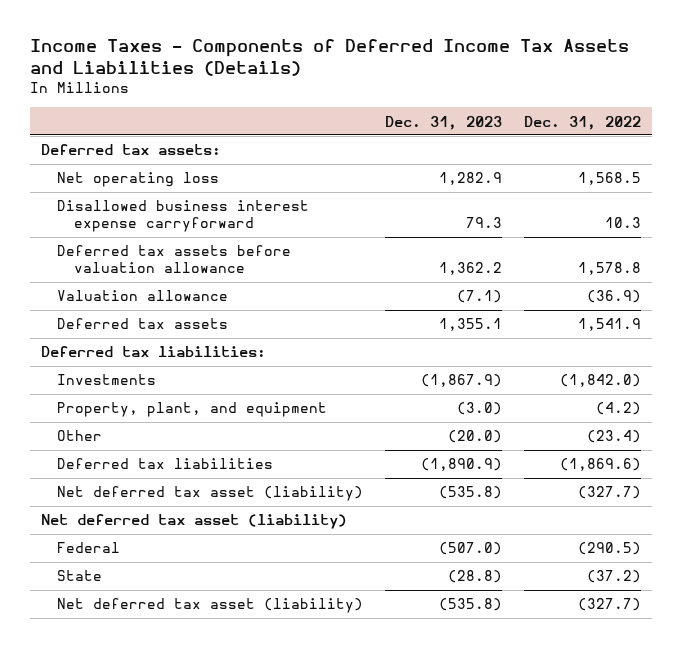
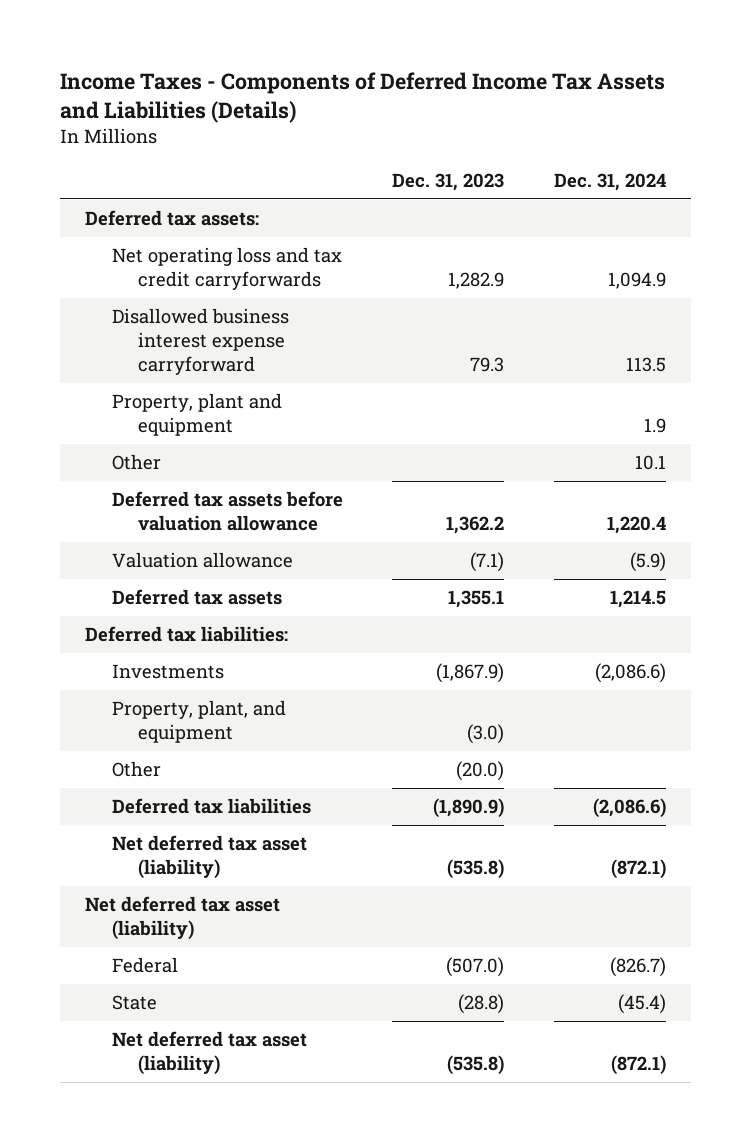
[523,115,641,130] Dec. 31, 2022 -> none
none -> [554,172,667,191] Dec. 31, 2024
[57,172,220,188] Net operating loss -> [111,247,342,290] Net operating loss and tax credit carryforwards
none -> [111,393,282,436] Property, plant and equipment
none -> [111,454,161,471] Other

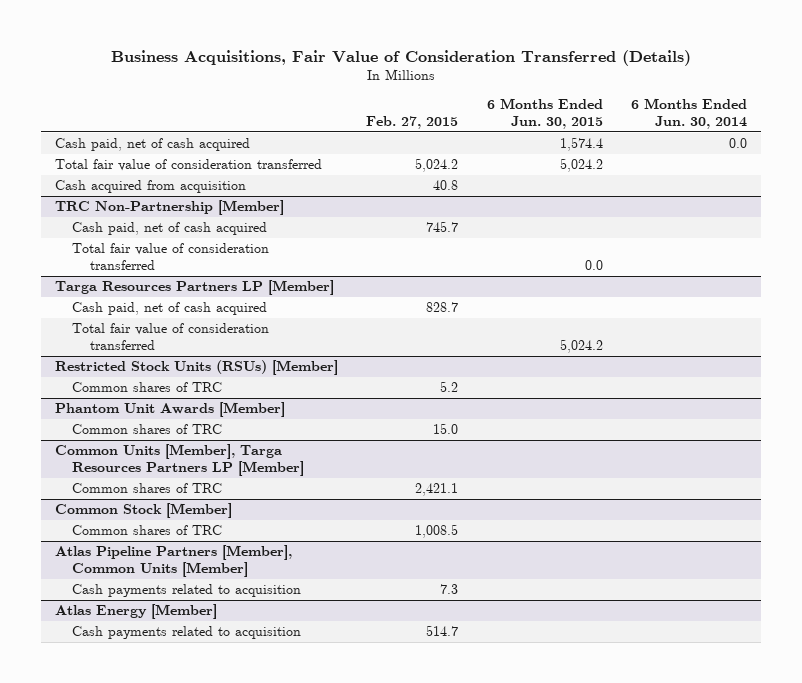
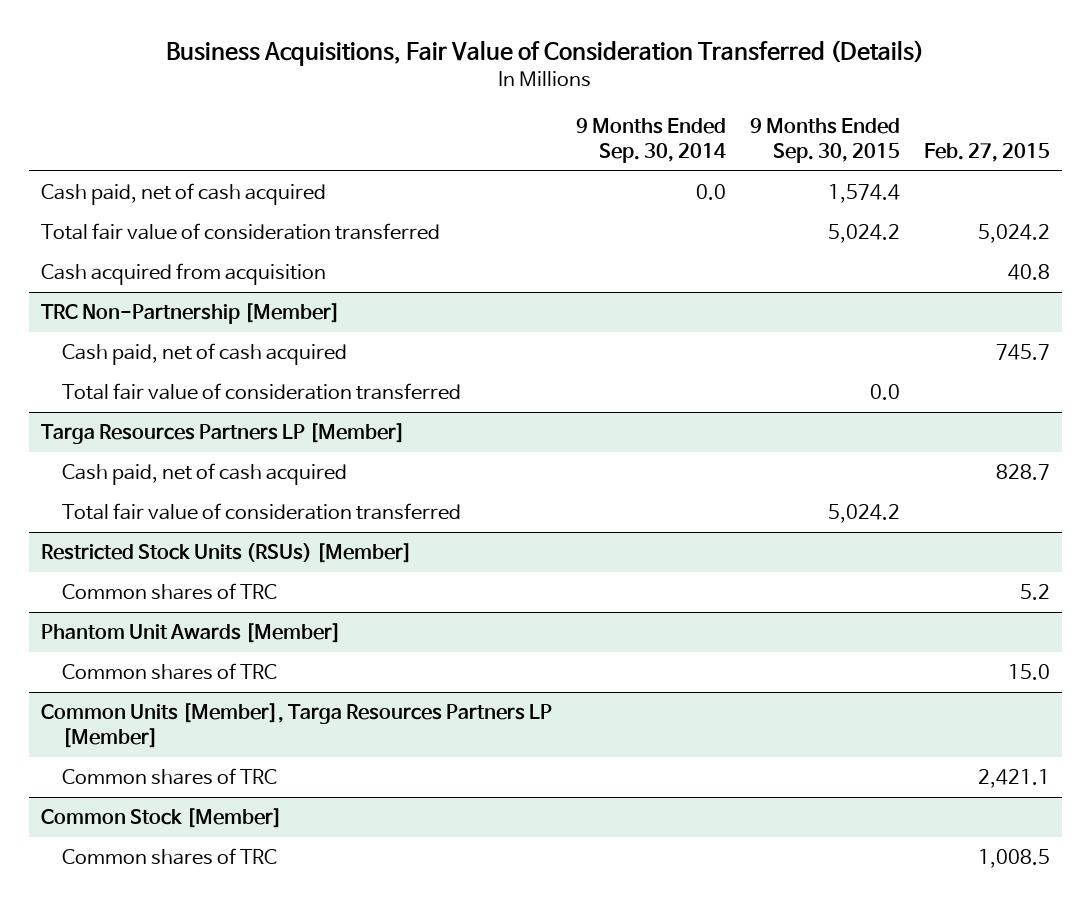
[486,98,603,129] 6 Months Ended Jun. 30, 2015 -> none
[630,98,747,129] 6 Months Ended Jun. 30, 2014 -> none
none -> [575,118,726,163] 9 Months Ended Sep. 30, 2014
none -> [749,118,900,163] 9 Months Ended Sep. 30, 2015
[55,545,293,578] Atlas Pipeline Partners [Member], Common Units [Member] -> none
[72,584,302,598] Cash payments related to acquisition -> none
[55,604,218,620] Atlas Energy [Member] -> none
[72,626,302,640] Cash payments related to acquisition -> none

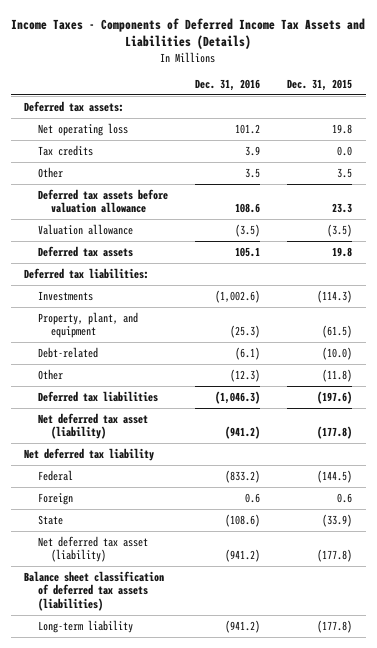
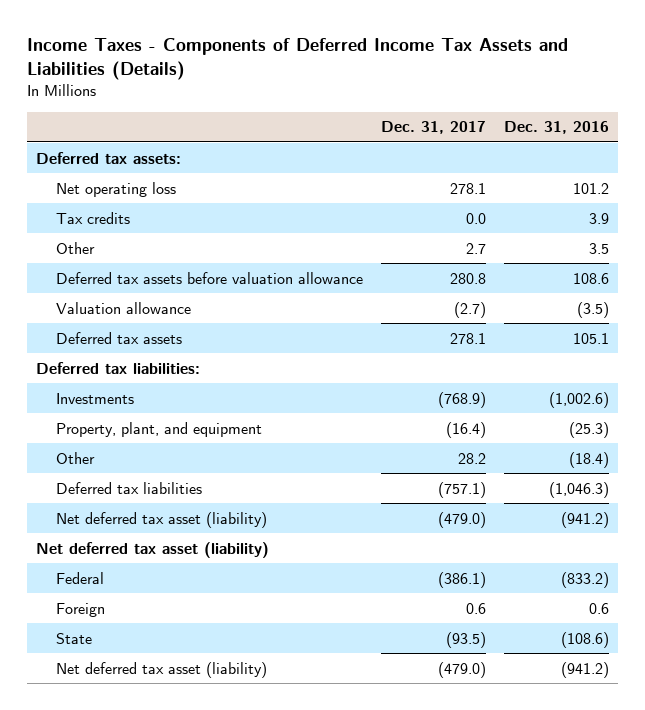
[287,79,353,92] Dec. 31, 2015 -> none
none -> [381,121,487,135] Dec. 31, 2017
[37,346,98,358] Debt-related -> none
[230,368,261,382] (12.3) -> [568,451,609,468] (18.4)
[24,447,155,461] Net deferred tax liability -> [35,541,269,558] Net deferred tax asset (liability)
[24,570,165,612] Balance sheet classification of deferred tax assets (liabilities) -> none
[37,619,133,633] Long-term liability -> none

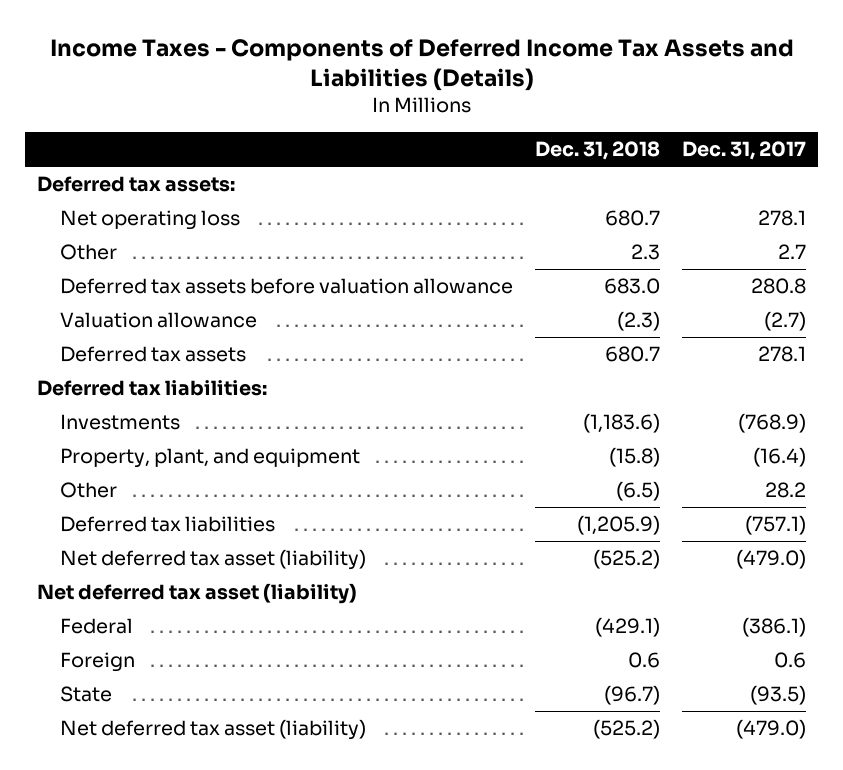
[503,121,609,135] Dec. 31, 2016 -> none
none -> [535,141,661,161] Dec. 31, 2018
[56,211,131,224] Tax credits -> none

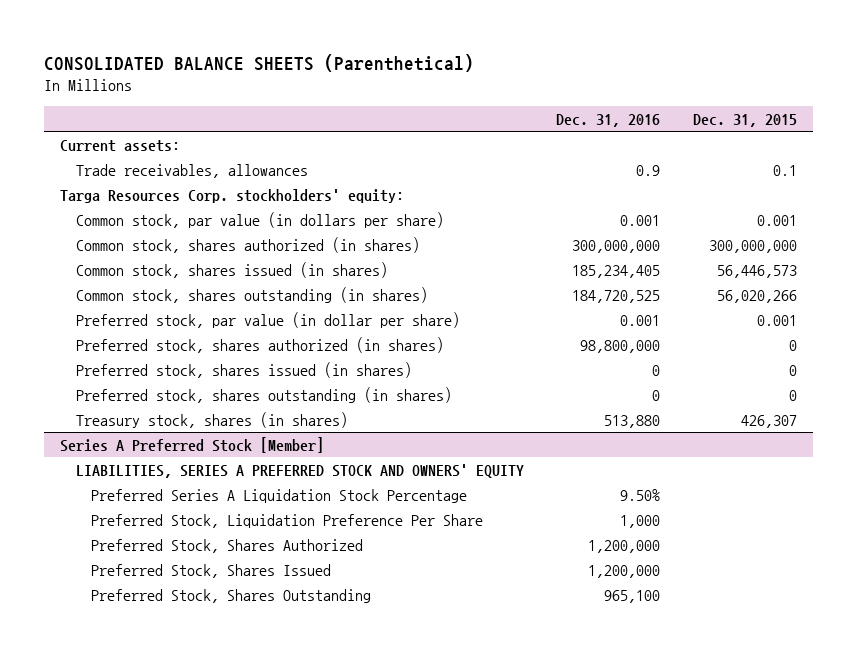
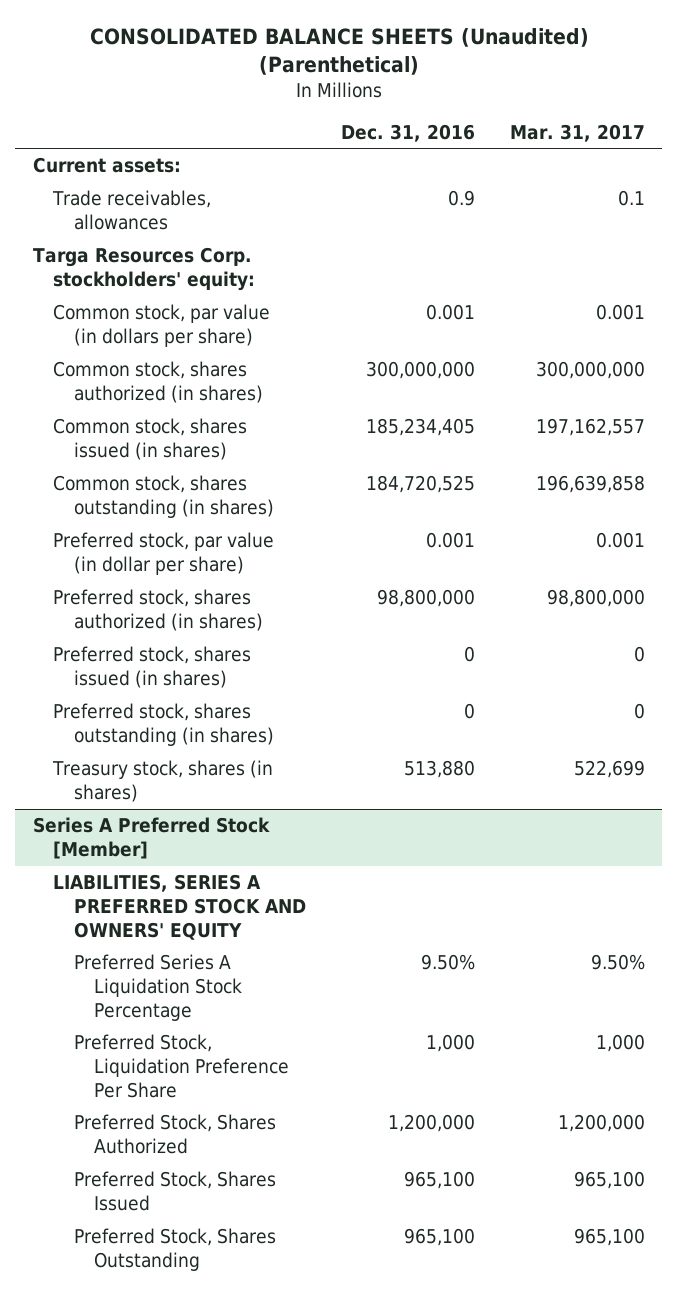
[44,53,475,72] CONSOLIDATED BALANCE SHEETS (Parenthetical) -> [89,27,589,76] CONSOLIDATED BALANCE SHEETS (Unaudited) (Parenthetical)
[692,113,797,127] Dec. 31, 2015 -> none
none -> [509,123,645,142] Mar. 31, 2017
[588,564,661,578] 1,200,000 -> [403,1171,475,1190] 965,100

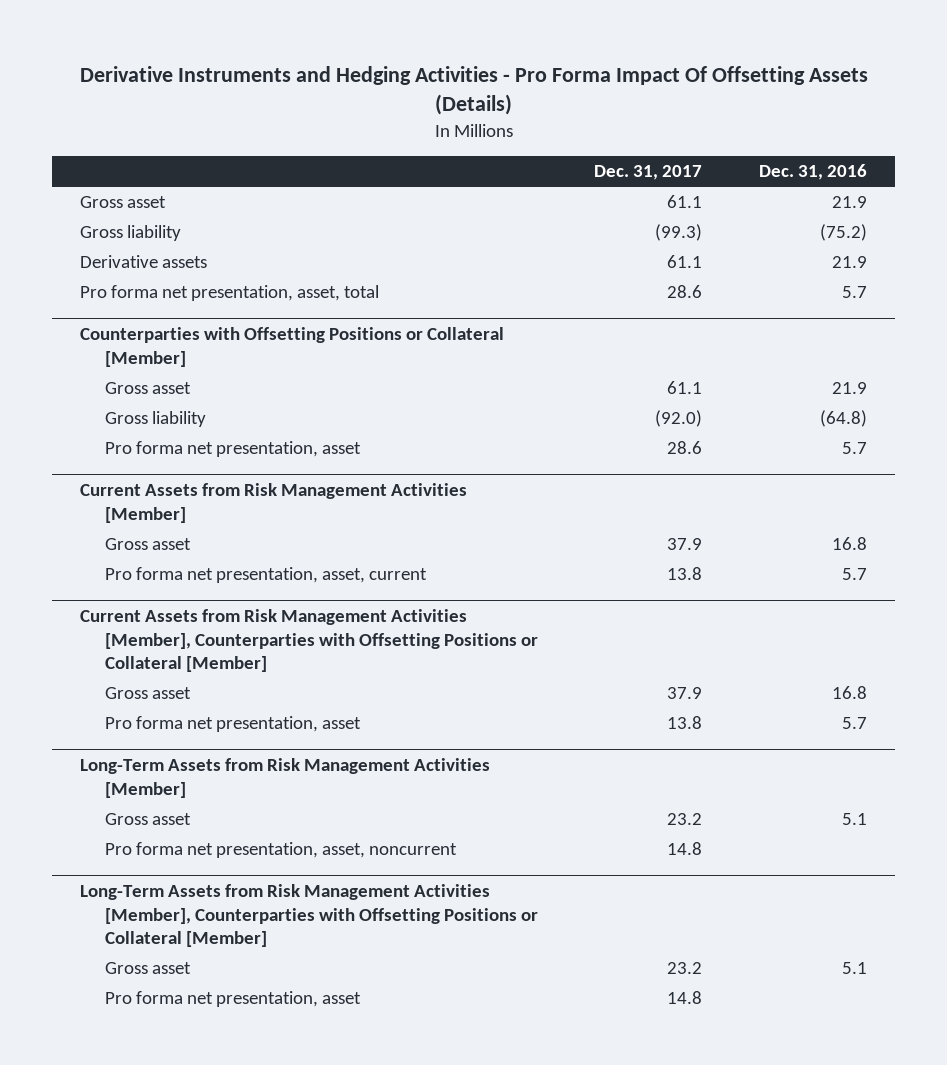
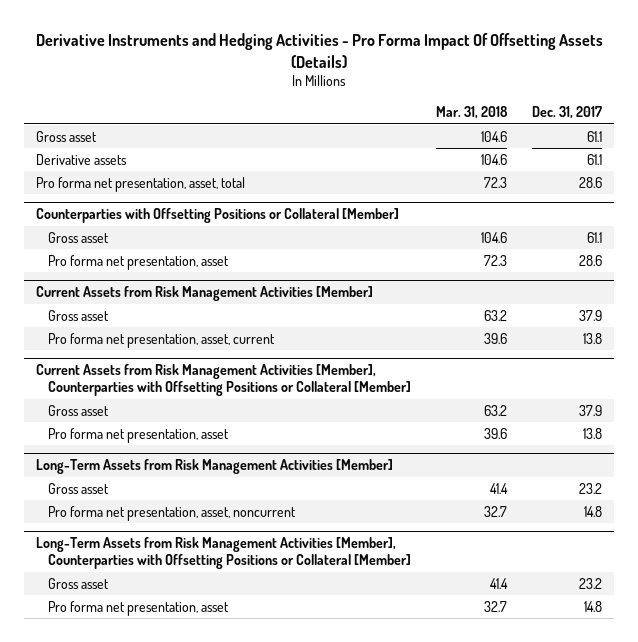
[758,164,867,181] Dec. 31, 2016 -> none
none -> [436,106,509,120] Mar. 31, 2018
[80,225,182,242] Gross liability -> none
[105,411,207,428] Gross liability -> none

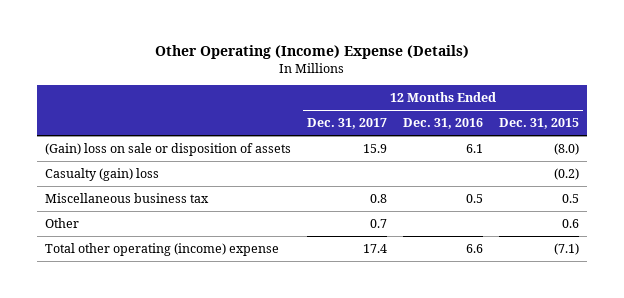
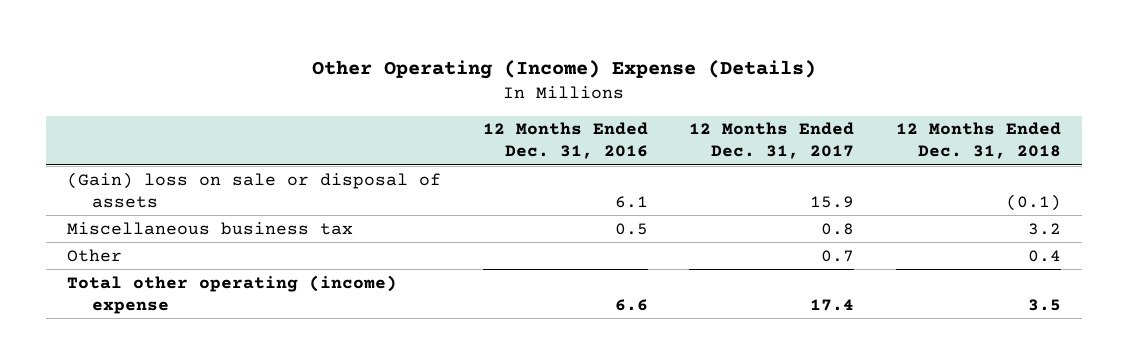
[498,118,579,130] Dec. 31, 2015 -> none
none -> [895,122,1061,160] 12 Months Ended Dec. 31, 2018
[44,167,159,181] Casualty (gain) loss -> none
[44,142,291,156] (Gain) loss on sale or disposition of assets -> [66,171,441,208] (Gain) loss on sale or disposal of assets

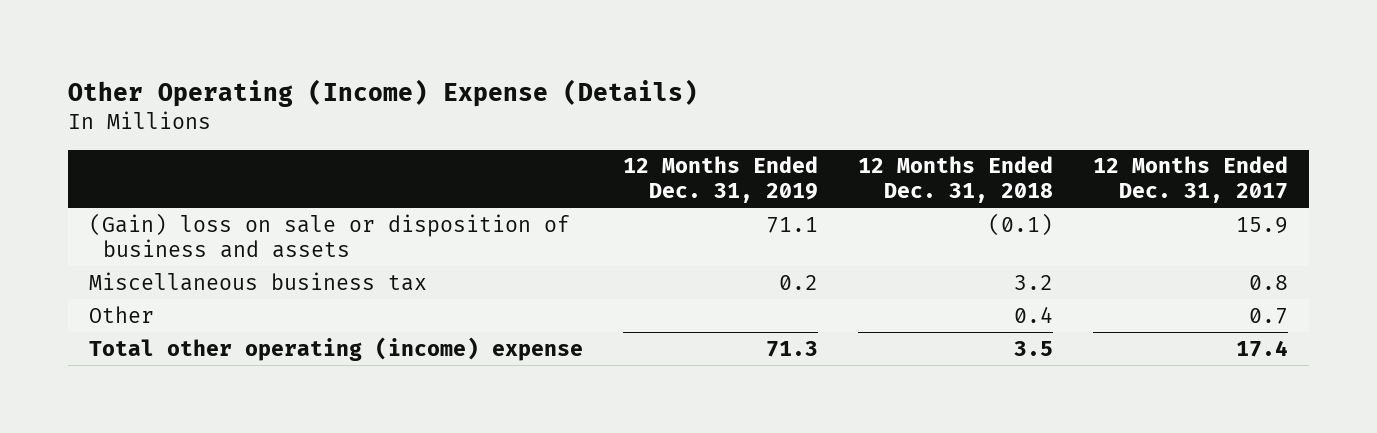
[482,122,648,160] 12 Months Ended Dec. 31, 2016 -> none
none -> [622,156,818,204] 12 Months Ended Dec. 31, 2019
[66,171,441,208] (Gain) loss on sale or disposal of assets -> [88,212,570,258] (Gain) loss on sale or disposition of business and assets

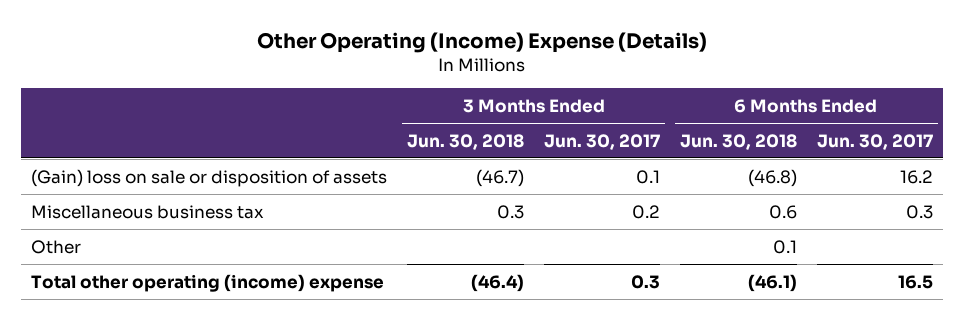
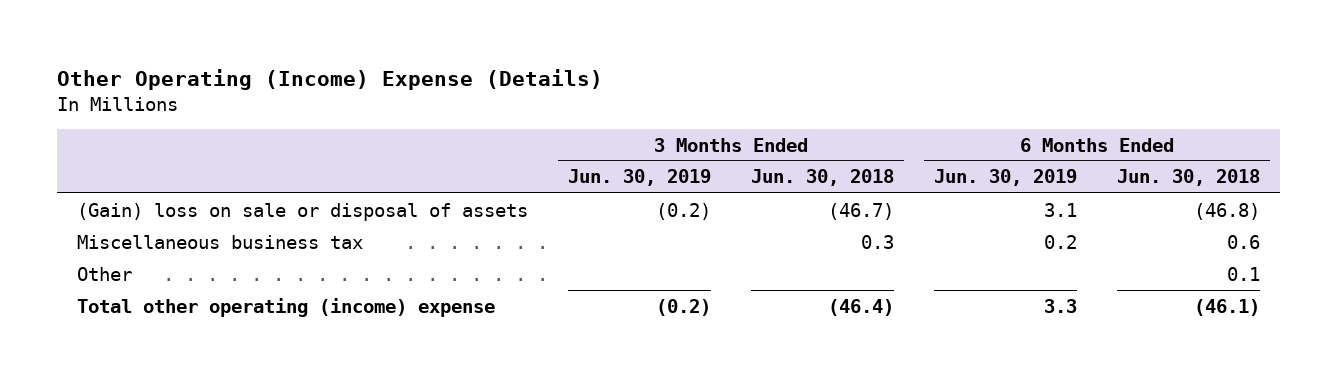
[543,133,660,150] Jun. 30, 2017 -> none
[816,133,933,150] Jun. 30, 2017 -> none
none -> [567,169,711,187] Jun. 30, 2019
none -> [933,169,1077,187] Jun. 30, 2019
[31,168,388,187] (Gain) loss on sale or disposition of assets -> [77,202,529,221] (Gain) loss on sale or disposal of assets

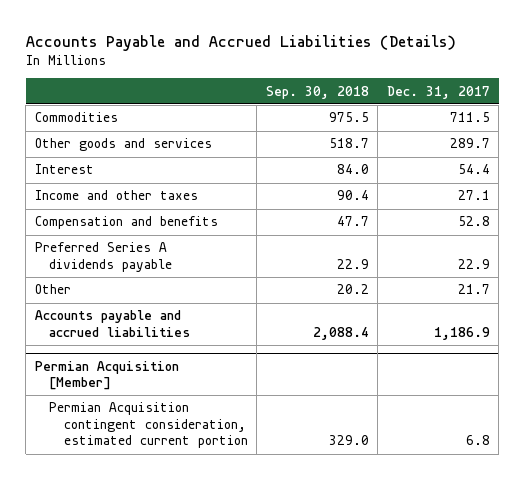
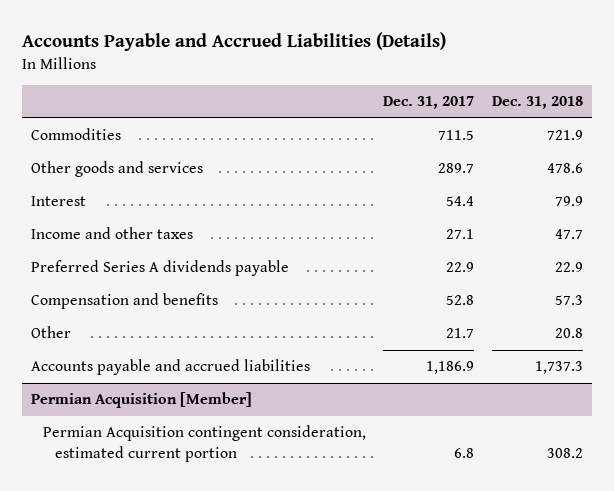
[265,85,369,99] Sep. 30, 2018 -> none
none -> [491,96,583,110] Dec. 31, 2018
[34,216,218,230] Compensation and benefits -> [30,293,218,310] Compensation and benefits

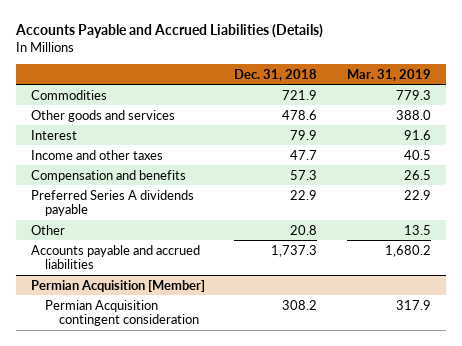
[383,96,475,110] Dec. 31, 2017 -> none
none -> [347,68,432,81] Mar. 31, 2019
[30,260,289,277] Preferred Series A dividends payable -> [30,189,194,217] Preferred Series A dividends payable
[42,425,366,462] Permian Acquisition contingent consideration, estimated current portion -> [45,299,200,327] Permian Acquisition contingent consideration

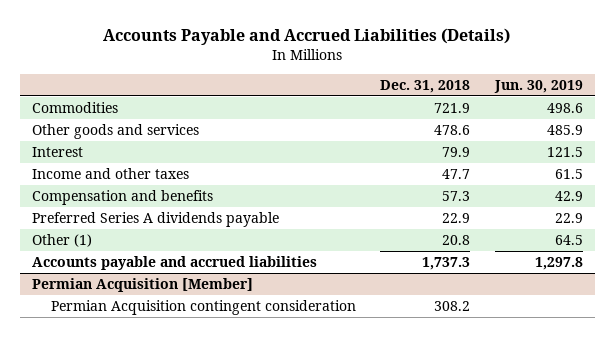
[347,68,432,81] Mar. 31, 2019 -> none
none -> [493,79,583,93] Jun. 30, 2019
[30,224,65,235] Other -> [31,233,92,247] Other (1)

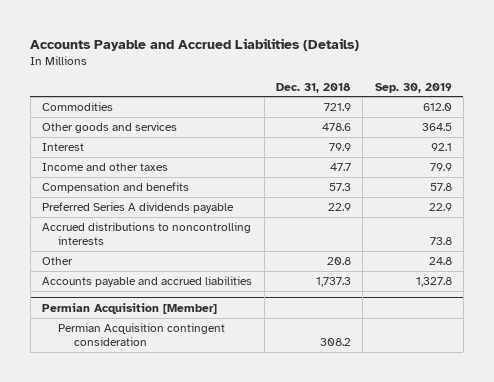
[493,79,583,93] Jun. 30, 2019 -> none
none -> [374,82,452,93] Sep. 30, 2019
none -> [42,221,252,245] Accrued distributions to noncontrolling interests
[31,233,92,247] Other (1) -> [42,256,74,265] Other

